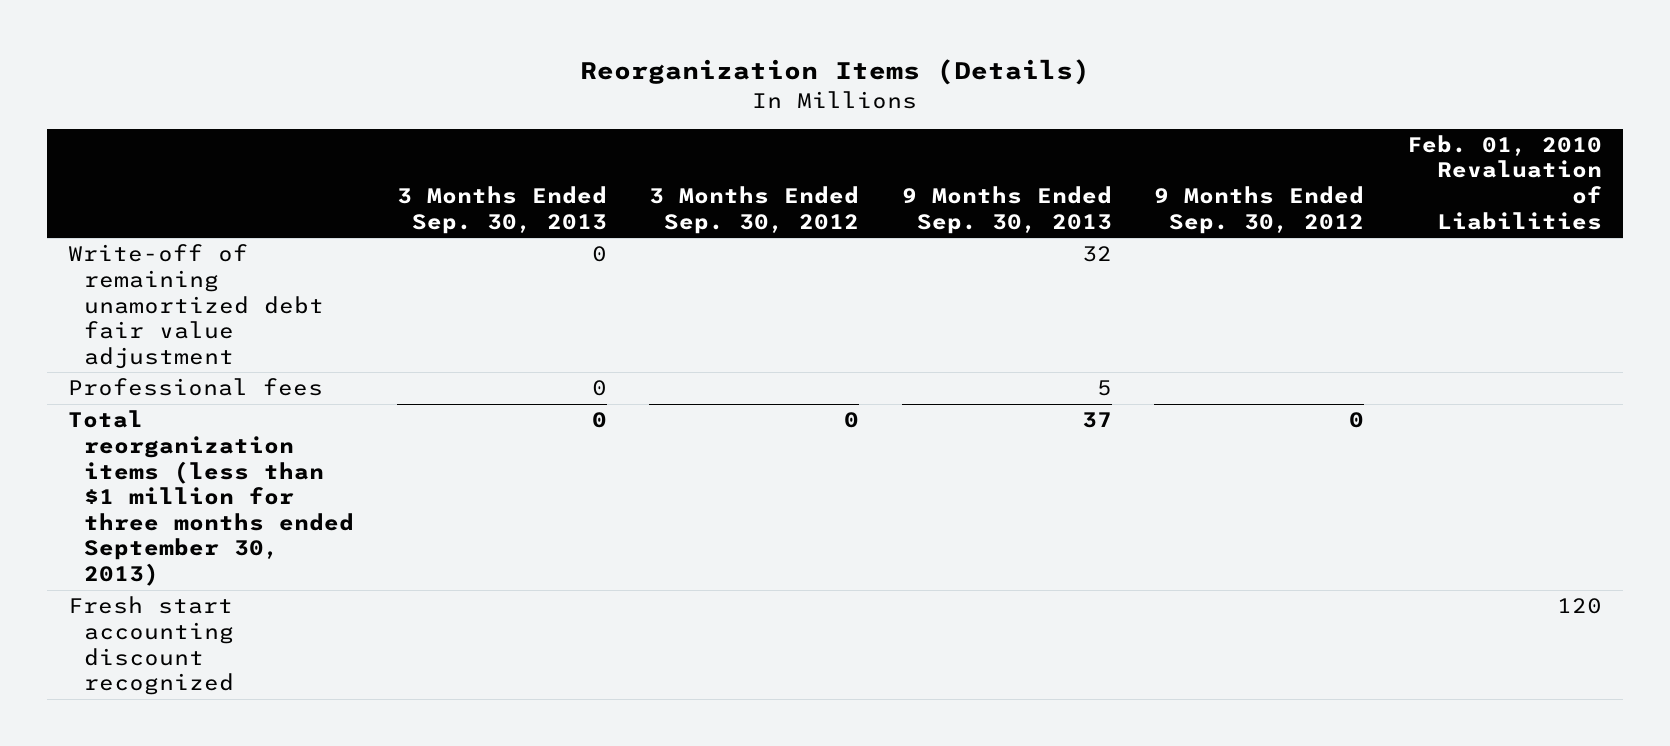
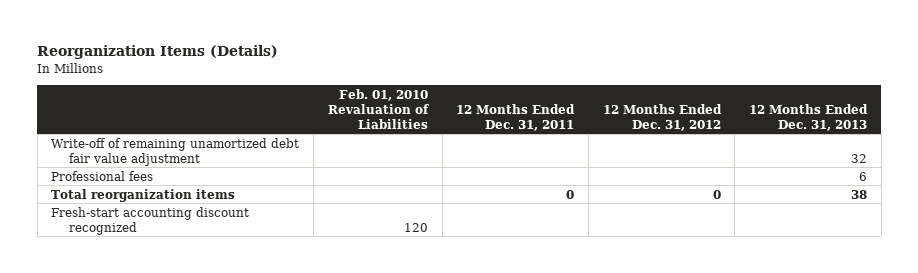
[396,186,607,234] 3 Months Ended Sep. 30, 2013 -> none
[649,186,860,234] 3 Months Ended Sep. 30, 2012 -> none
[901,186,1112,234] 9 Months Ended Sep. 30, 2013 -> none
[1154,186,1365,234] 9 Months Ended Sep. 30, 2012 -> none
none -> [456,103,576,131] 12 Months Ended Dec. 31, 2011
none -> [602,103,722,131] 12 Months Ended Dec. 31, 2012
none -> [748,103,868,131] 12 Months Ended Dec. 31, 2013
[68,410,355,586] Total reorganization items (less than $1 million for three months ended September 30, 2013) -> [51,188,236,202] Total reorganization items
[68,596,235,696] Fresh start accounting discount recognized -> [51,206,250,235] Fresh-start accounting discount recognized

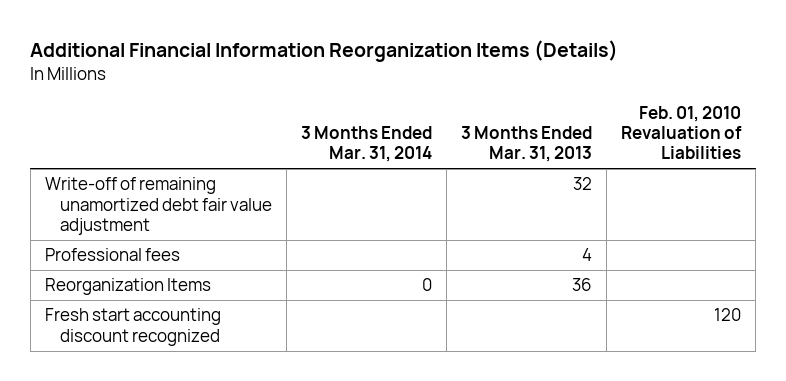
[37,45,279,60] Reorganization Items (Details) -> [30,39,619,62] Additional Financial Information Reorganization Items (Details)
[456,103,576,131] 12 Months Ended Dec. 31, 2011 -> none
[602,103,722,131] 12 Months Ended Dec. 31, 2012 -> none
[748,103,868,131] 12 Months Ended Dec. 31, 2013 -> none
none -> [300,126,432,163] 3 Months Ended Mar. 31, 2014
none -> [461,126,593,163] 3 Months Ended Mar. 31, 2013
[51,188,236,202] Total reorganization items -> [44,278,211,296] Reorganization Items
[51,206,250,235] Fresh-start accounting discount recognized -> [44,308,221,346] Fresh start accounting discount recognized

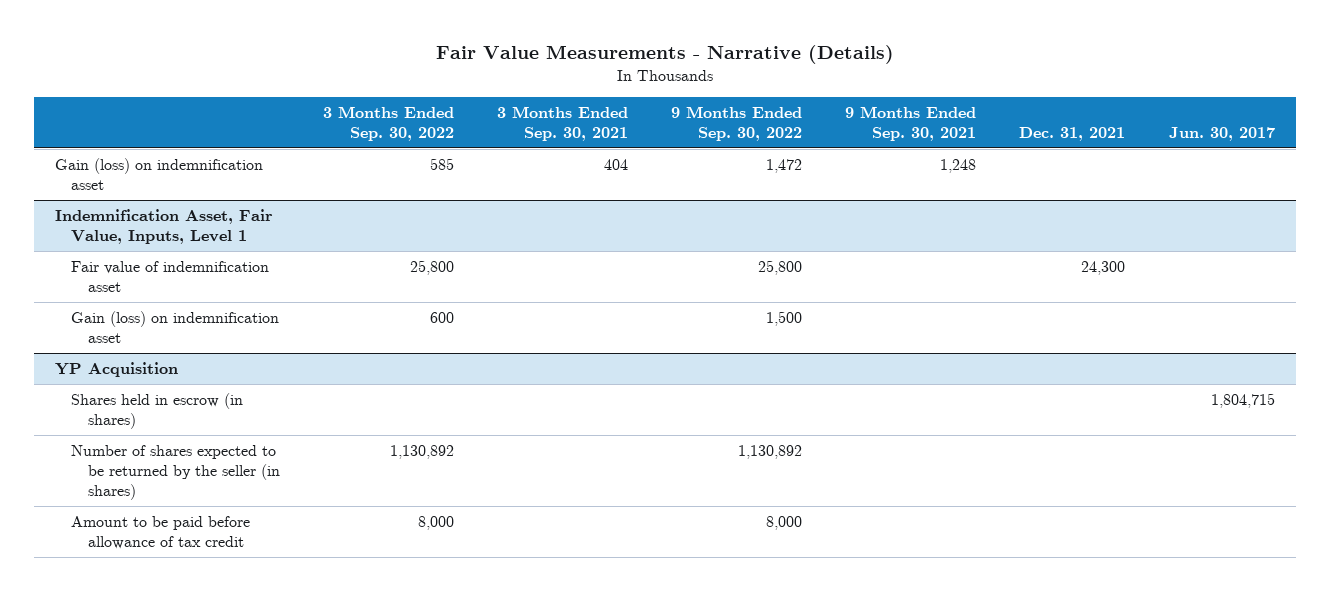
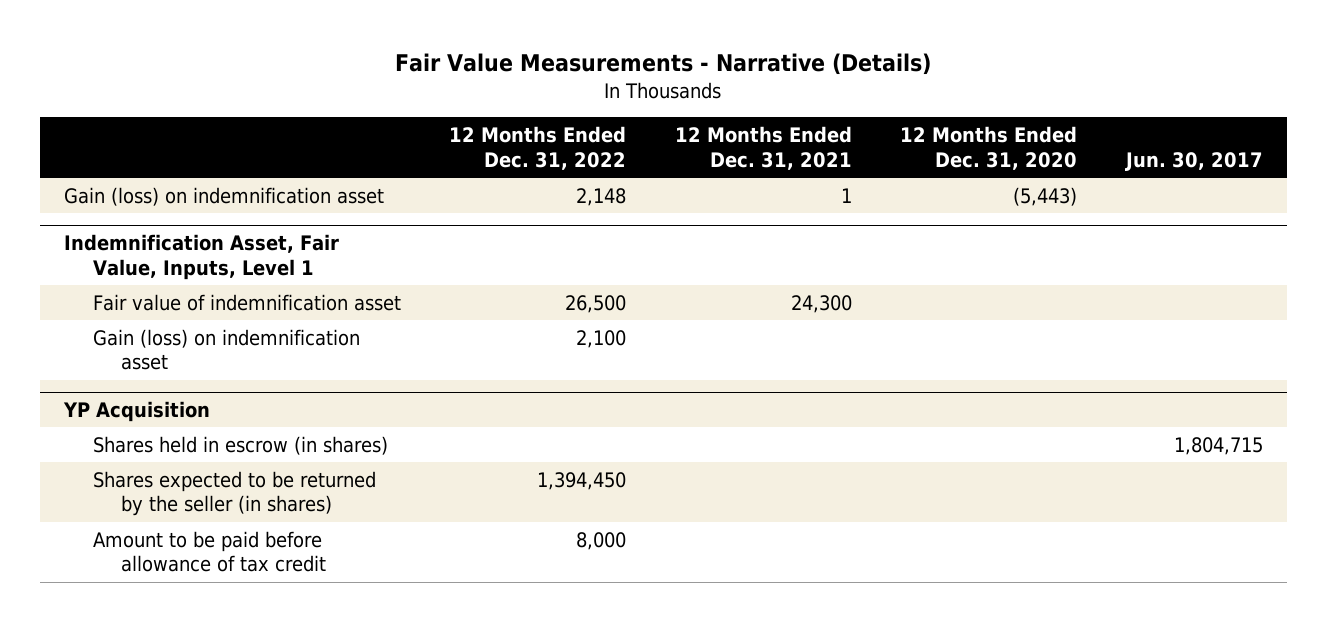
[322,105,454,141] 3 Months Ended Sep. 30, 2022 -> none
[496,105,628,141] 3 Months Ended Sep. 30, 2021 -> none
[671,105,803,141] 9 Months Ended Sep. 30, 2022 -> none
[845,105,977,141] 9 Months Ended Sep. 30, 2021 -> none
[1019,126,1126,141] Dec. 31, 2021 -> none
none -> [449,126,627,170] 12 Months Ended Dec. 31, 2022
none -> [674,126,852,170] 12 Months Ended Dec. 31, 2021
none -> [900,126,1078,170] 12 Months Ended Dec. 31, 2020
[71,445,280,500] Number of shares expected to be returned by the seller (in shares) -> [92,470,376,517] Shares expected to be returned by the seller (in shares)

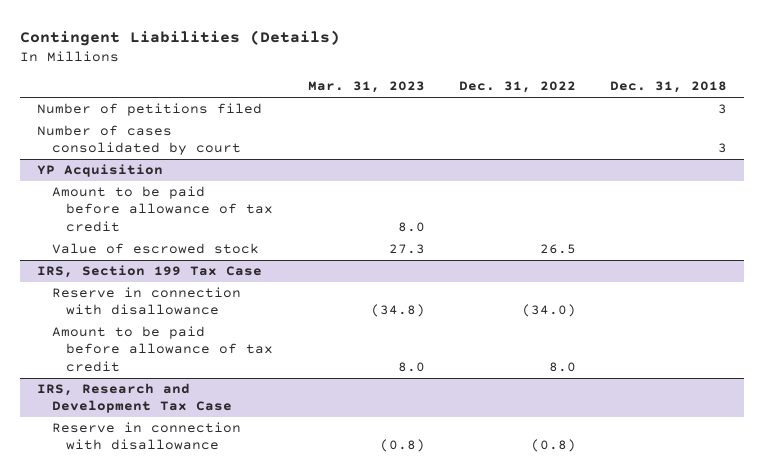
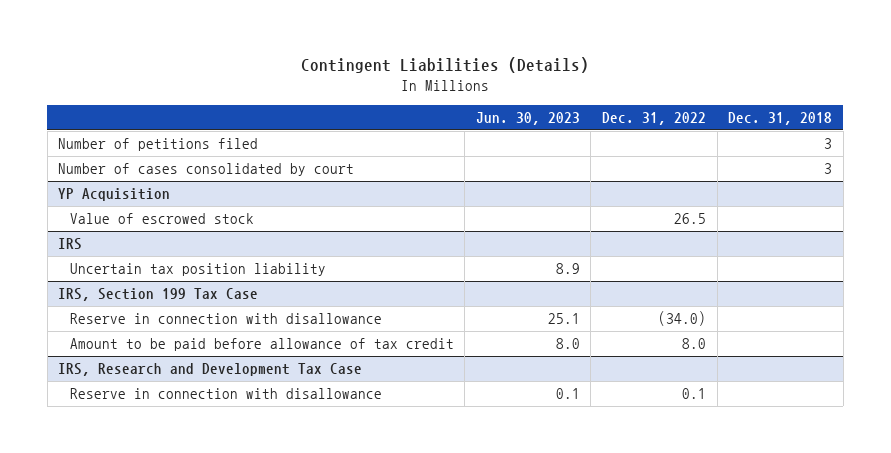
[307,81,425,94] Mar. 31, 2023 -> none
none -> [475,112,580,126] Jun. 30, 2023
[51,186,274,232] Amount to be paid before allowance of tax credit -> none
none -> [58,238,83,251] IRS
none -> [69,263,326,277] Uncertain tax position liability
[530,439,576,453] (0.8) -> [682,388,707,400] 0.1

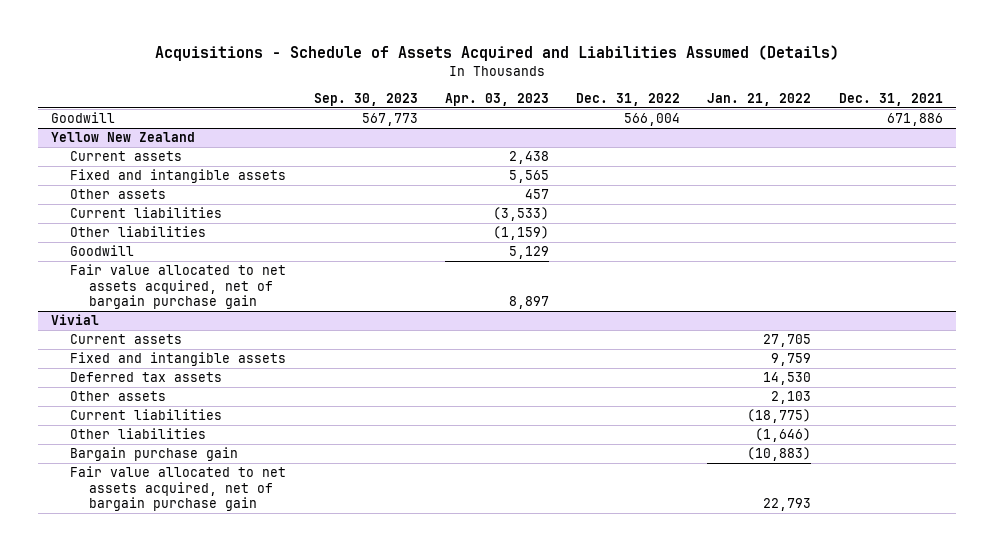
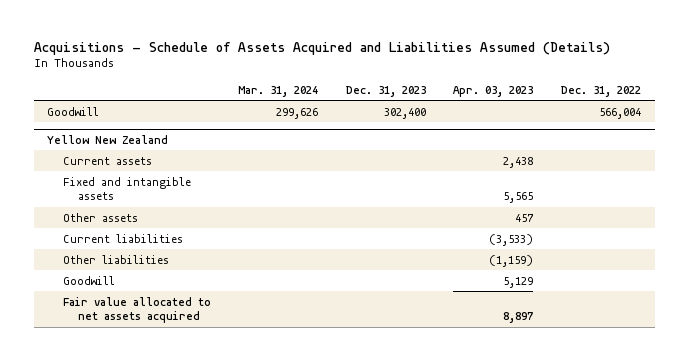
[313,93,418,107] Sep. 30, 2023 -> none
[707,93,812,107] Jan. 21, 2022 -> none
[838,93,943,107] Dec. 31, 2021 -> none
none -> [238,85,319,97] Mar. 31, 2024
none -> [345,85,426,97] Dec. 31, 2023
[51,314,100,326] Vivial -> none
[70,334,183,345] Current assets -> none
[70,352,287,367] Fixed and intangible assets -> none
[70,372,223,383] Deferred tax assets -> none
[70,391,167,402] Other assets -> none
[70,409,223,421] Current liabilities -> none
[70,428,207,440] Other liabilities -> none
[70,447,239,462] Bargain purchase gain -> none
[70,466,287,511] Fair value allocated to net assets acquired, net of bargain purchase gain -> none
[70,264,287,309] Fair value allocated to net assets acquired, net of bargain purchase gain -> [62,296,211,324] Fair value allocated to net assets acquired

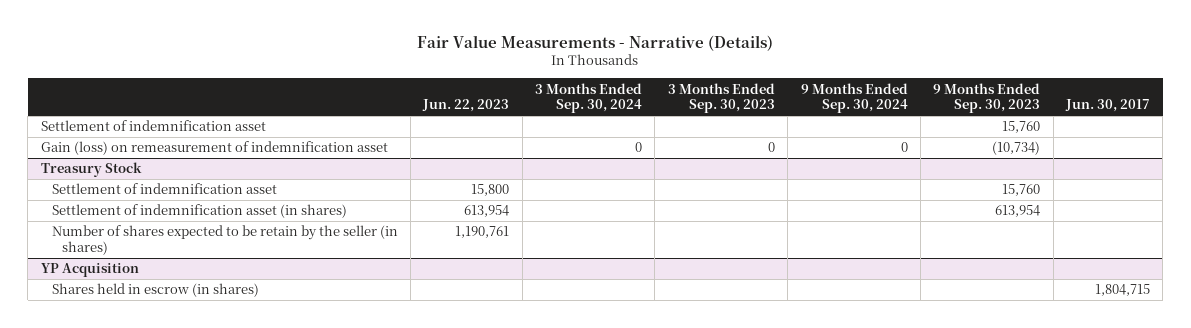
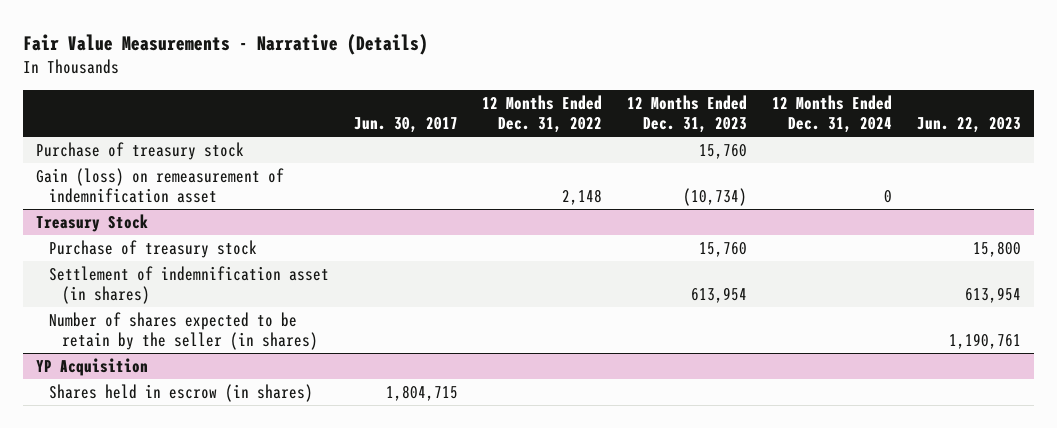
[535,82,643,114] 3 Months Ended Sep. 30, 2024 -> none
[667,82,775,114] 3 Months Ended Sep. 30, 2023 -> none
[800,82,908,114] 9 Months Ended Sep. 30, 2024 -> none
[933,82,1041,114] 9 Months Ended Sep. 30, 2023 -> none
none -> [482,94,603,133] 12 Months Ended Dec. 31, 2022
none -> [627,94,748,133] 12 Months Ended Dec. 31, 2023
none -> [772,94,893,133] 12 Months Ended Dec. 31, 2024
[40,120,266,132] Settlement of indemnification asset -> [35,142,244,161] Purchase of treasury stock
[51,183,277,195] Settlement of indemnification asset -> [48,240,257,259] Purchase of treasury stock

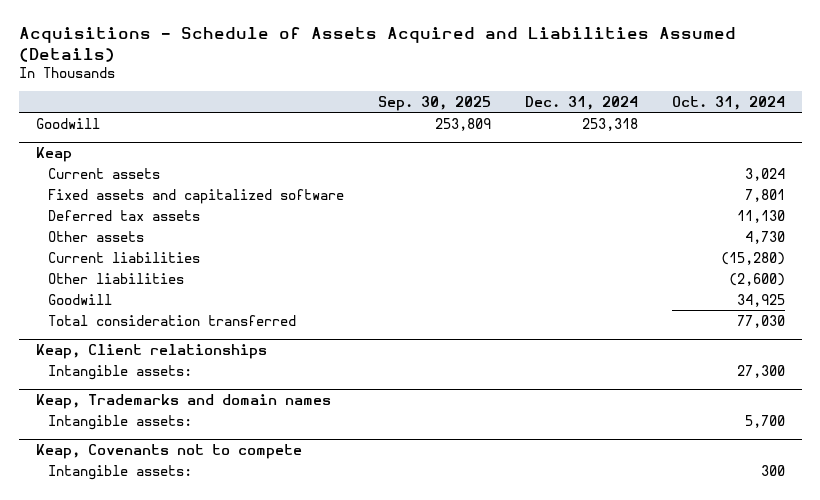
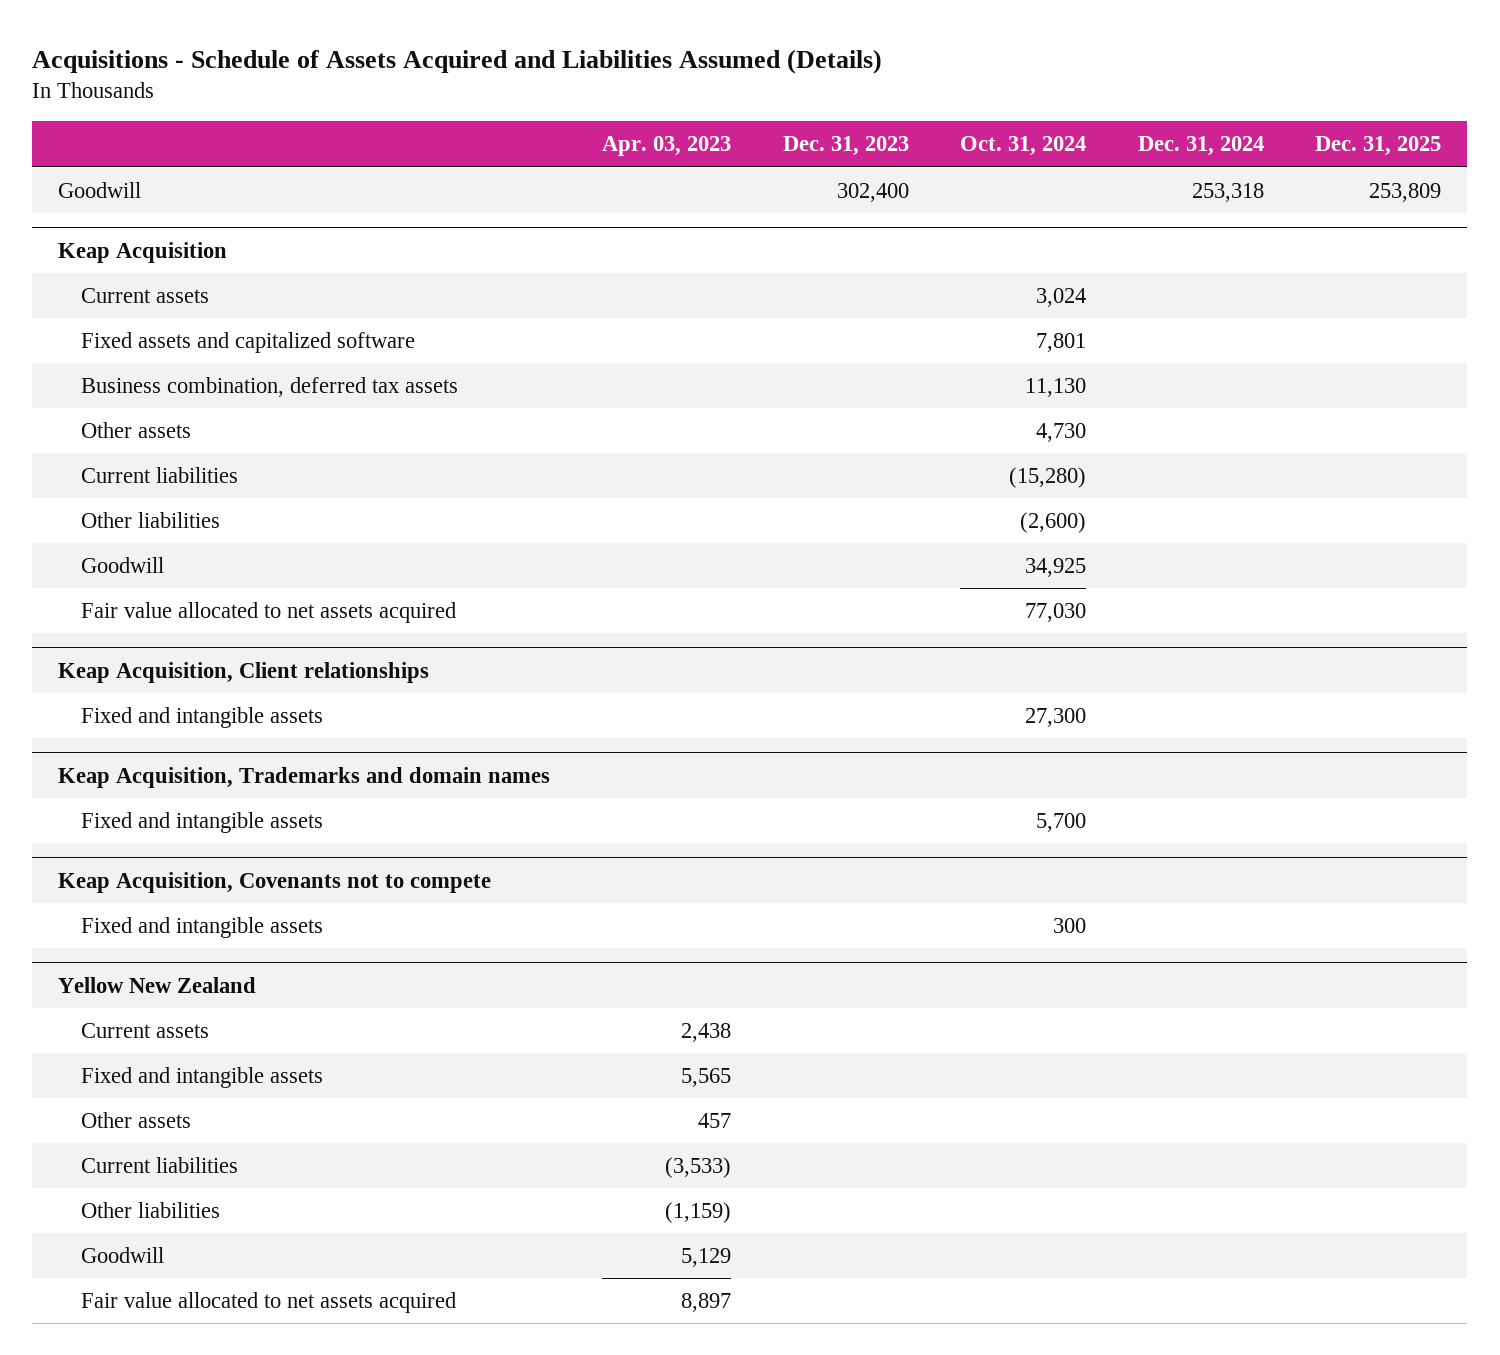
[377,95,491,111] Sep. 30, 2025 -> none
none -> [601,136,731,157] Apr. 03, 2023
none -> [782,136,909,157] Dec. 31, 2023
none -> [1315,136,1442,157] Dec. 31, 2025
[35,146,72,162] Keap -> [58,241,228,263] Keap Acquisition
[47,209,200,221] Deferred tax assets -> [80,377,458,398] Business combination, deferred tax assets
[47,314,296,326] Total consideration transferred -> [80,602,456,624] Fair value allocated to net assets acquired
[35,343,267,359] Keap, Client relationships -> [58,661,430,683] Keap Acquisition, Client relationships
[47,364,192,380] Intangible assets: -> [80,707,323,729] Fixed and intangible assets
[35,393,331,409] Keap, Trademarks and domain names -> [58,766,551,788] Keap Acquisition, Trademarks and domain names
[47,414,192,430] Intangible assets: -> [80,812,323,834] Fixed and intangible assets
[35,443,302,459] Keap, Covenants not to compete -> [58,871,492,893] Keap Acquisition, Covenants not to compete
[47,464,192,480] Intangible assets: -> [80,917,323,939] Fixed and intangible assets
none -> [58,976,257,993] Yellow New Zealand
none -> [80,1023,209,1039] Current assets
none -> [80,1067,323,1089] Fixed and intangible assets
none -> [80,1112,191,1129] Other assets
none -> [80,1157,238,1174] Current liabilities
none -> [80,1202,220,1219] Other liabilities
none -> [80,1247,164,1264] Goodwill
none -> [80,1292,456,1314] Fair value allocated to net assets acquired

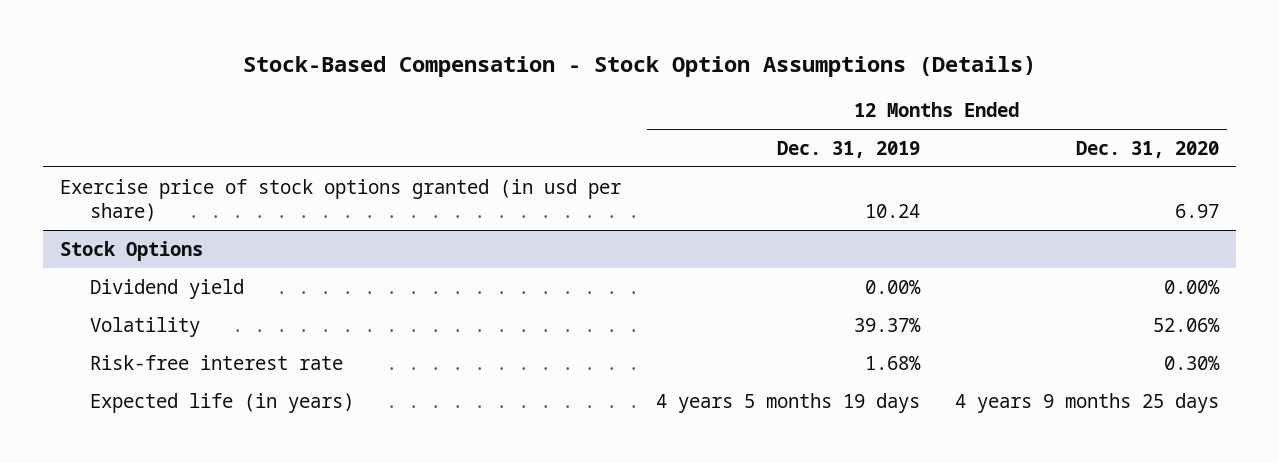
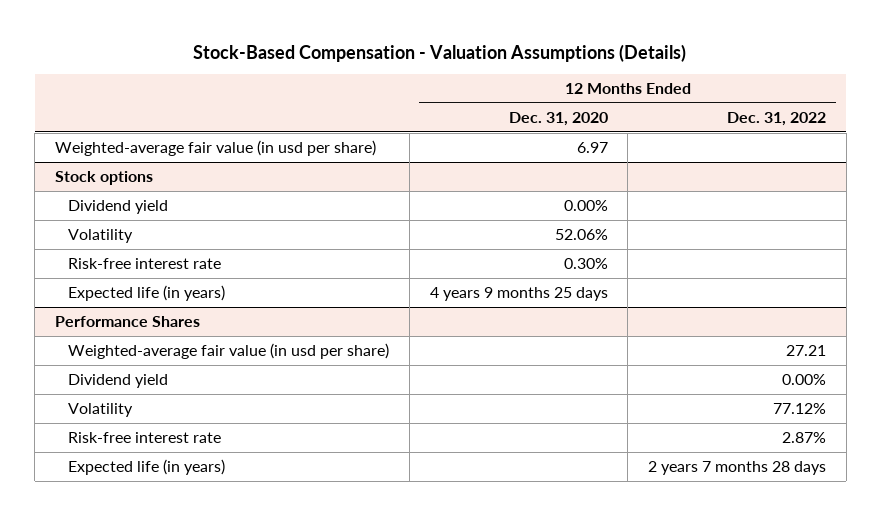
[242,56,1036,78] Stock-Based Compensation - Stock Option Assumptions (Details) -> [193,43,687,62] Stock-Based Compensation - Valuation Assumptions (Details)
[777,140,921,158] Dec. 31, 2019 -> none
none -> [726,111,826,126] Dec. 31, 2022
[60,178,622,222] Exercise price of stock options granted (in usd per share) -> [54,139,376,156] Weighted-average fair value (in usd per share)
[60,240,204,261] Stock Options -> [54,170,153,185] Stock options
none -> [54,315,200,327] Performance Shares
none -> [68,342,390,359] Weighted-average fair value (in usd per share)
none -> [68,373,169,388] Dividend yield
none -> [68,402,134,417] Volatility
none -> [68,431,222,443] Risk-free interest rate
none -> [68,458,226,475] Expected life (in years)

